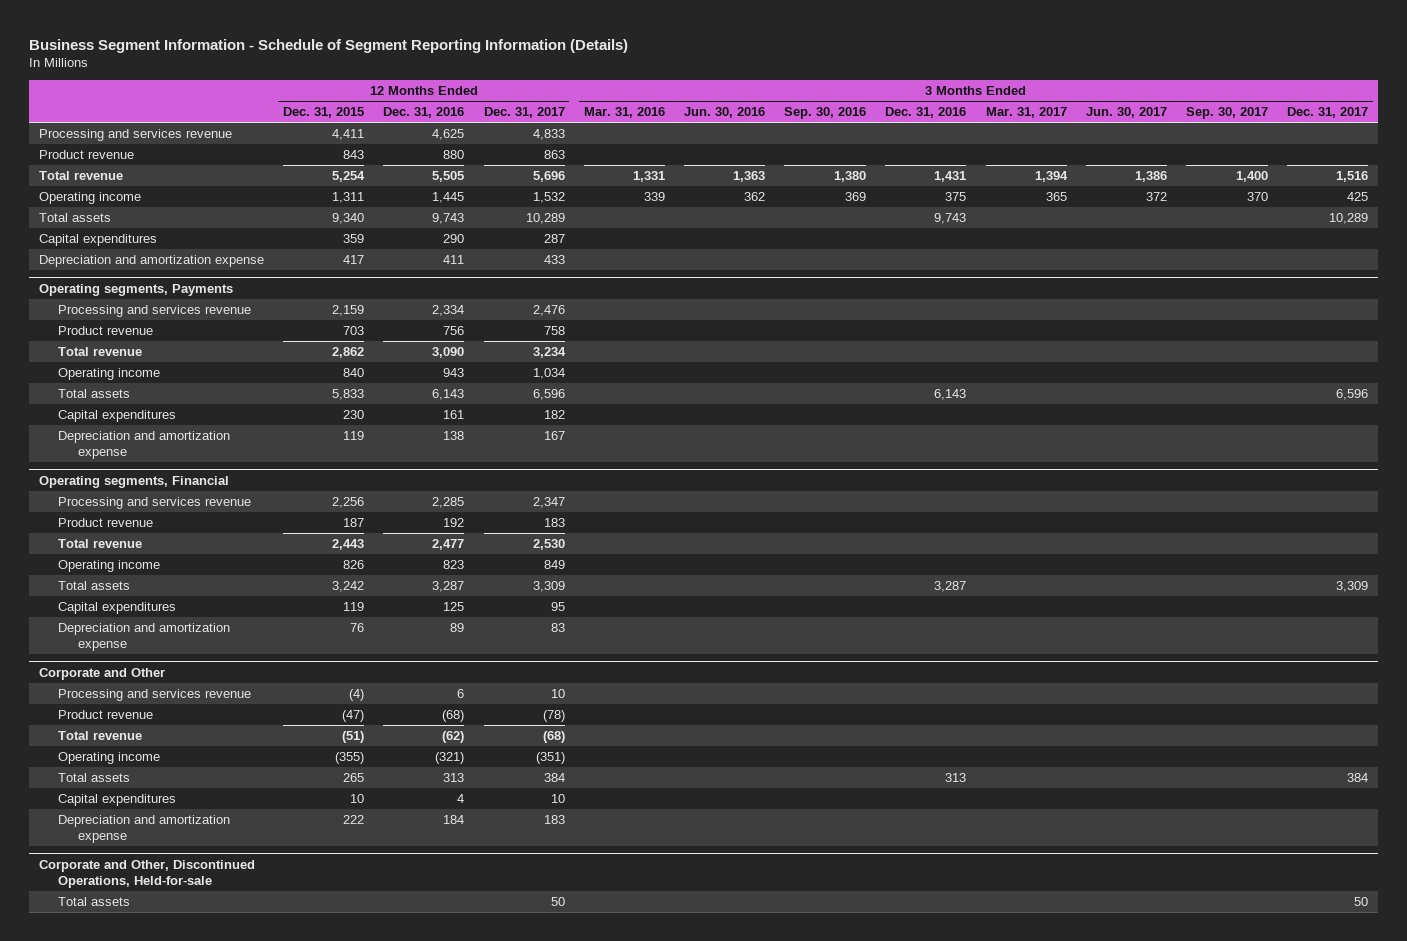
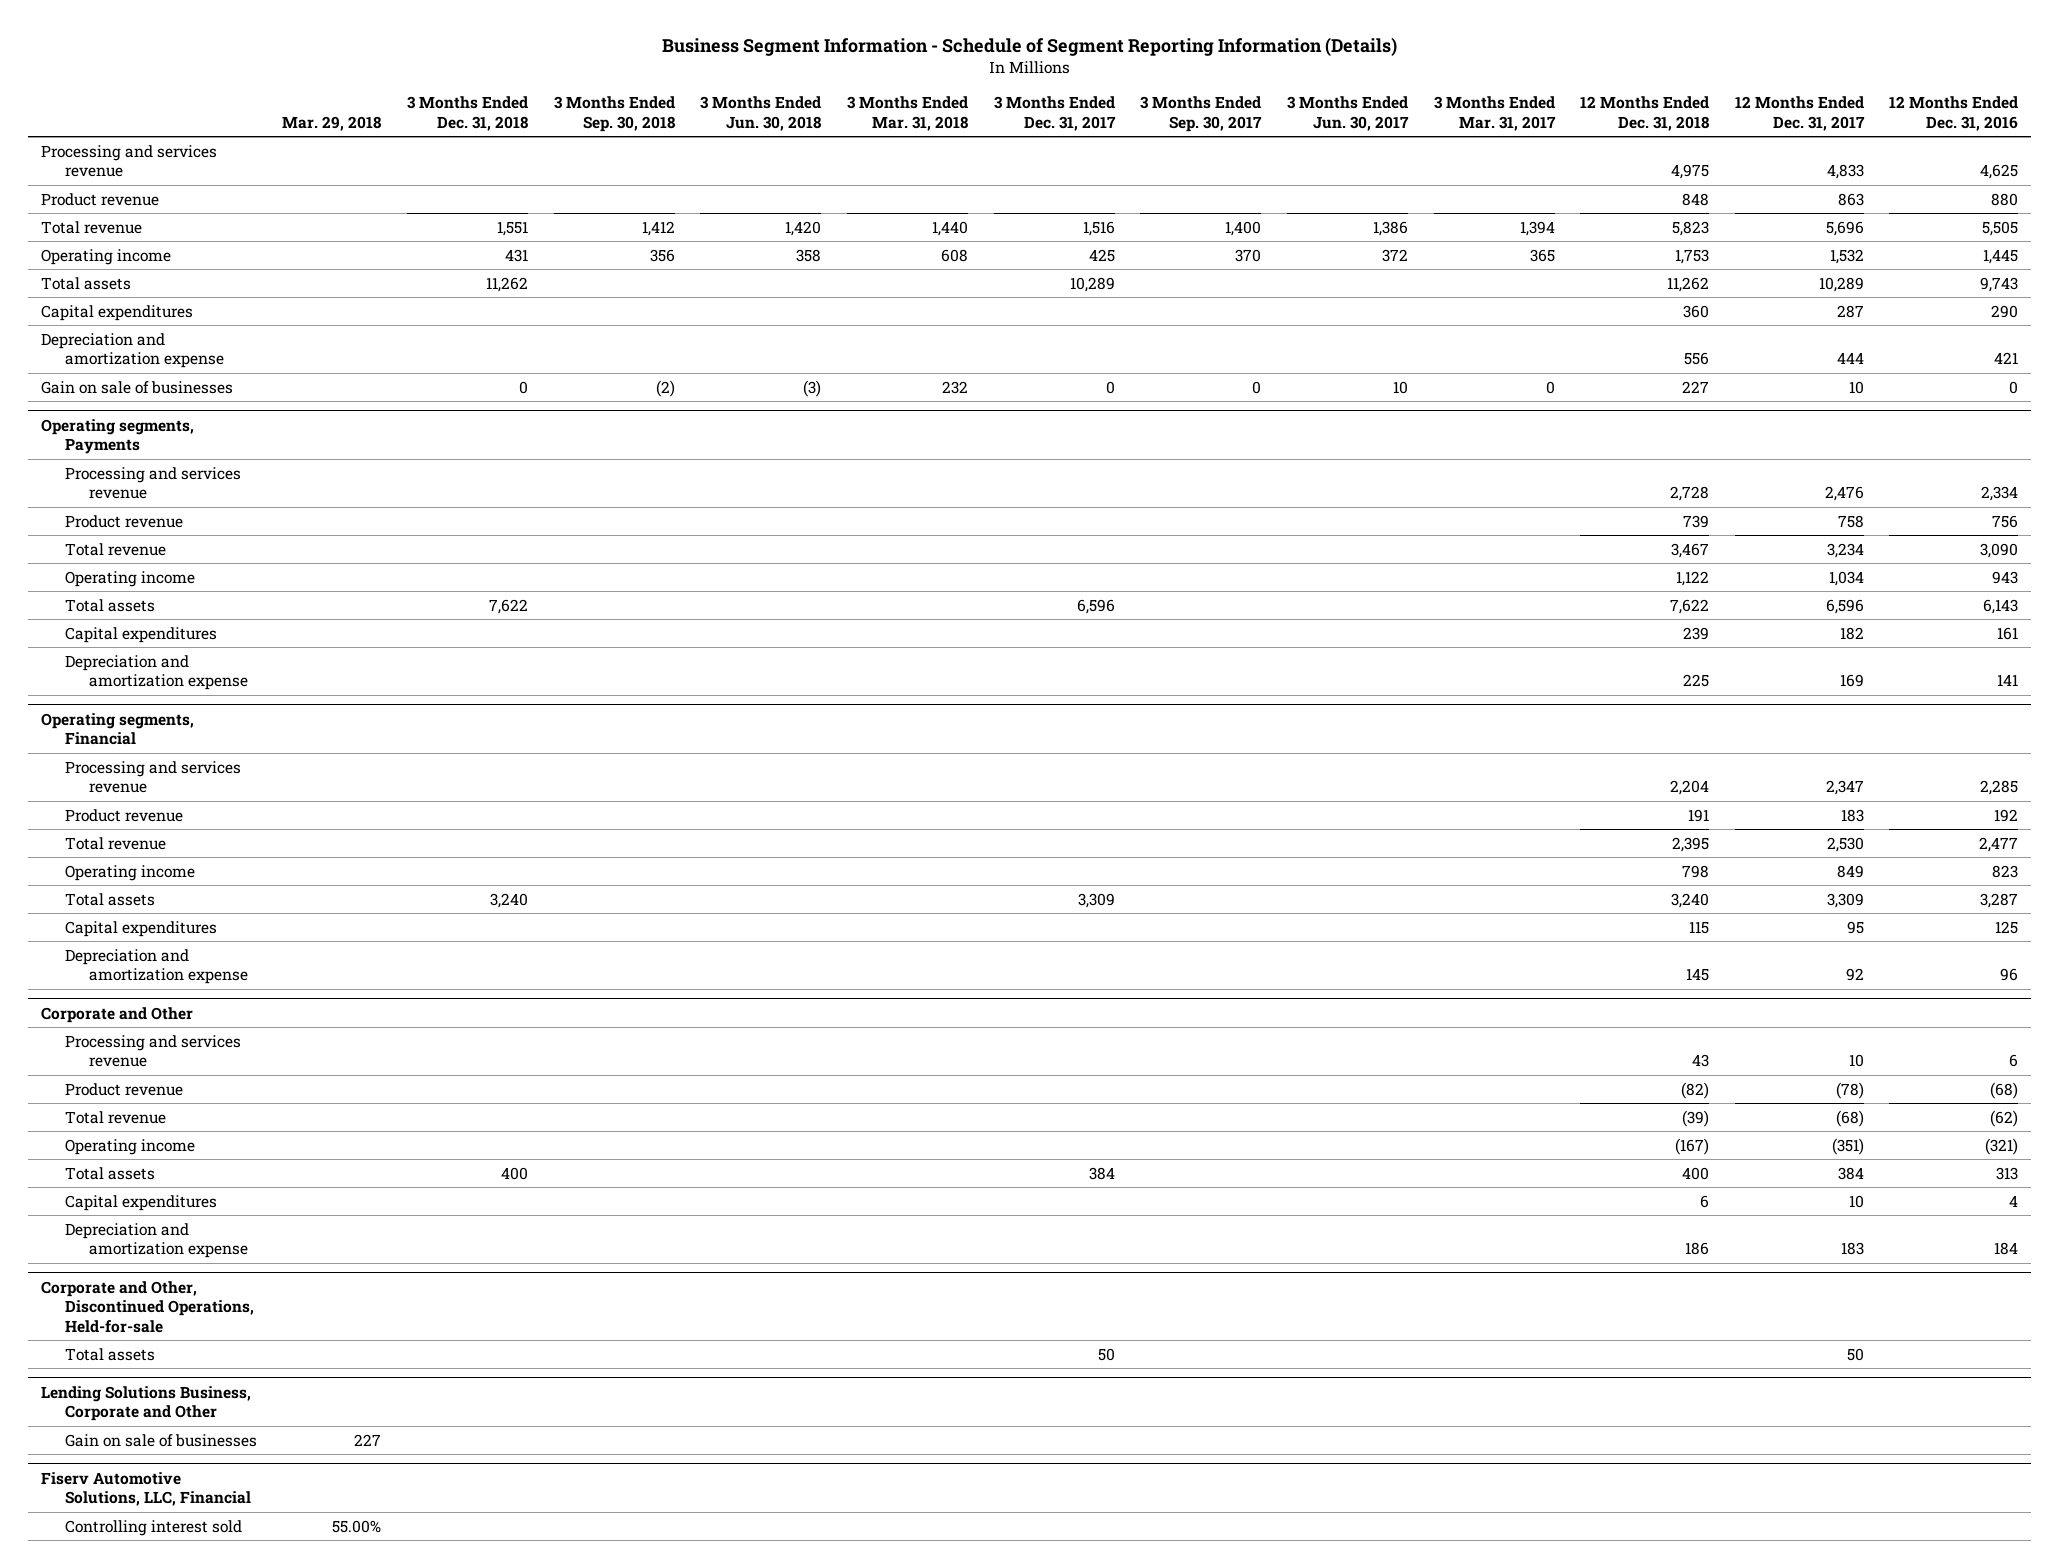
[283,107,365,119] Dec. 31, 2015 -> none
[583,107,665,119] Mar. 31, 2016 -> none
[683,107,765,119] Jun. 30, 2016 -> none
[784,107,867,120] Sep. 30, 2016 -> none
[885,107,967,119] Dec. 31, 2016 -> none
none -> [282,116,382,132] Mar. 29, 2018
none -> [407,96,529,132] 3 Months Ended Dec. 31, 2018
none -> [553,96,675,133] 3 Months Ended Sep. 30, 2018
none -> [700,96,822,132] 3 Months Ended Jun. 30, 2018
none -> [846,96,968,132] 3 Months Ended Mar. 31, 2018
none -> [1580,96,1710,132] 12 Months Ended Dec. 31, 2018
[443,255,465,265] 411 -> [1994,352,2019,365] 421
[543,255,565,265] 433 -> [1836,352,1864,365] 444
none -> [40,380,233,394] Gain on sale of businesses
[443,431,465,441] 138 -> [1997,674,2019,687] 141
[543,431,565,441] 167 -> [1839,674,1864,688] 169
[450,623,465,633] 89 -> [2000,968,2019,982] 96
[550,623,565,633] 83 -> [1845,968,1864,982] 92
none -> [40,1385,251,1422] Lending Solutions Business, Corporate and Other
none -> [64,1433,257,1447] Gain on sale of businesses
none -> [40,1471,251,1507] Fiserv Automotive Solutions, LLC, Financial
none -> [64,1519,242,1536] Controlling interest sold

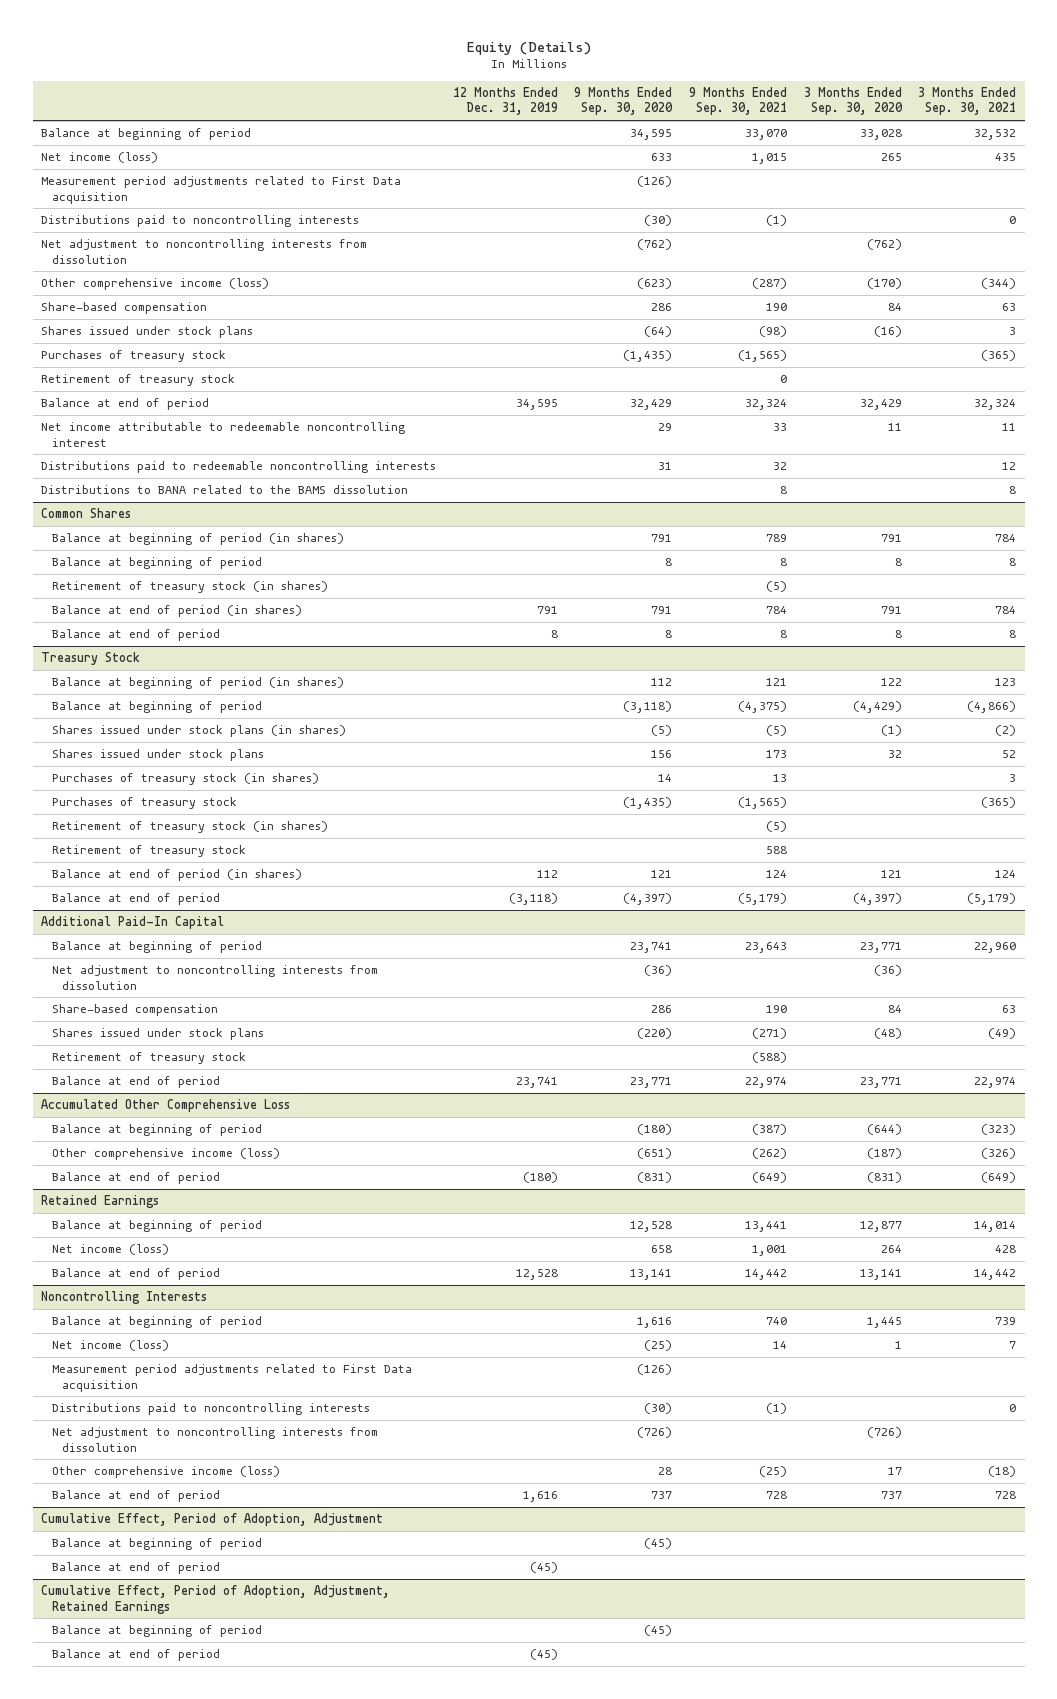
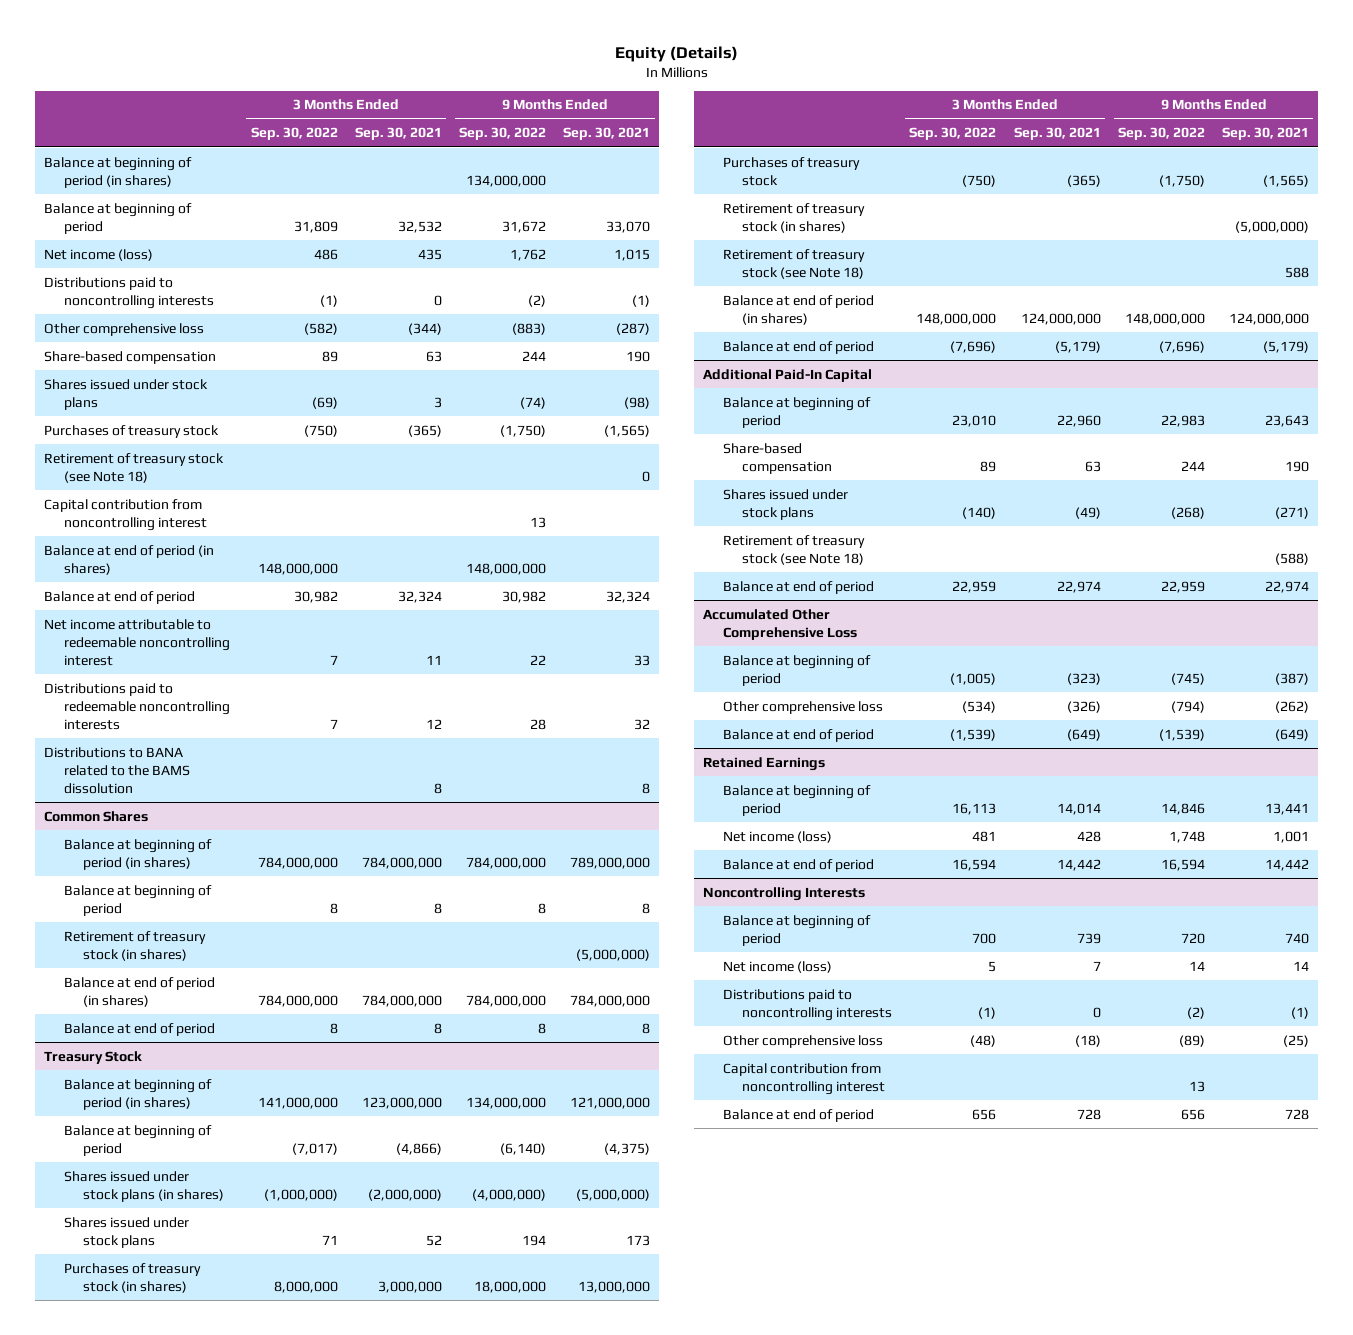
[452,86,558,116] 12 Months Ended Dec. 31, 2019 -> none
[574,86,674,116] 9 Months Ended Sep. 30, 2020 -> none
[803,86,903,116] 3 Months Ended Sep. 30, 2020 -> none
none -> [250,127,338,141] Sep. 30, 2022
none -> [458,127,546,141] Sep. 30, 2022
none -> [44,156,193,188] Balance at beginning of period (in shares)
[40,176,401,204] Measurement period adjustments related to First Data acquisition -> none
[40,239,367,264] Net adjustment to noncontrolling interests from dissolution -> none
[40,278,269,291] Other comprehensive income (loss) -> [44,322,205,336] Other comprehensive loss
[40,374,235,387] Retirement of treasury stock -> [44,452,225,483] Retirement of treasury stock (see Note 18)
none -> [44,498,207,531] Capital contribution from noncontrolling interest
none -> [44,544,215,575] Balance at end of period (in shares)
[765,534,787,543] 789 -> [570,856,651,869] 789,000,000
[995,534,1017,543] 784 -> [361,856,442,869] 784,000,000
[765,581,787,593] (5) -> [576,948,651,961] (5,000,000)
[765,606,787,615] 784 -> [570,994,651,1007] 784,000,000
[995,606,1017,615] 784 -> [361,994,442,1007] 784,000,000
[765,678,787,687] 121 -> [570,1096,651,1109] 121,000,000
[995,678,1017,687] 123 -> [361,1096,442,1109] 123,000,000
[765,725,787,737] (5) -> [576,1188,651,1201] (5,000,000)
[995,725,1017,737] (2) -> [367,1188,442,1201] (2,000,000)
[772,774,787,783] 13 -> [578,1280,651,1293] 13,000,000
[1009,774,1017,783] 3 -> [377,1280,442,1293] 3,000,000
[765,821,787,833] (5) -> [1235,220,1310,233] (5,000,000)
[51,845,246,858] Retirement of treasury stock -> [722,248,865,279] Retirement of treasury stock (see Note 18)
[765,870,787,879] 124 -> [1229,312,1310,325] 124,000,000
[995,870,1017,879] 124 -> [1020,312,1101,325] 124,000,000
[51,965,378,990] Net adjustment to noncontrolling interests from dissolution -> none
[51,1052,246,1065] Retirement of treasury stock -> [722,534,865,565] Retirement of treasury stock (see Note 18)
[51,1148,280,1161] Other comprehensive income (loss) -> [722,700,883,714] Other comprehensive loss
[51,1364,412,1392] Measurement period adjustments related to First Data acquisition -> none
[51,1427,378,1452] Net adjustment to noncontrolling interests from dissolution -> none
[51,1466,280,1479] Other comprehensive income (loss) -> [722,1034,883,1048] Other comprehensive loss
none -> [722,1062,886,1095] Capital contribution from noncontrolling interest
[40,1513,383,1527] Cumulative Effect, Period of Adoption, Adjustment -> none
[51,1538,262,1551] Balance at beginning of period -> none
[51,1562,220,1575] Balance at end of period -> none
[40,1585,390,1614] Cumulative Effect, Period of Adoption, Adjustment, Retained Earnings -> none
[51,1625,262,1638] Balance at beginning of period -> none
[51,1649,220,1662] Balance at end of period -> none

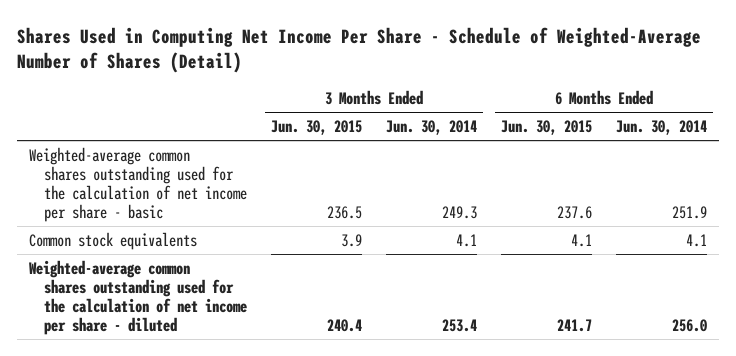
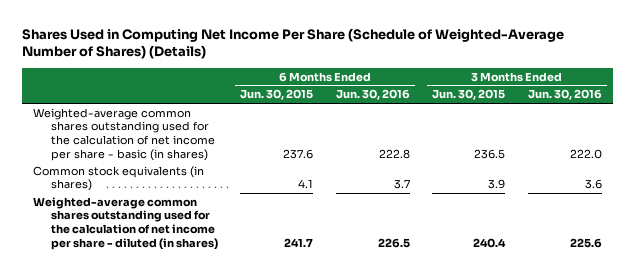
[16,26,701,74] Shares Used in Computing Net Income Per Share - Schedule of Weighted-Average Number of Shares (Detail) -> [21,28,564,60] Shares Used in Computing Net Income Per Share (Schedule of Weighted-Average Number of Shares) (Details)
[386,119,478,135] Jun. 30, 2014 -> none
[616,119,708,135] Jun. 30, 2014 -> none
none -> [335,89,410,101] Jun. 30, 2016
none -> [527,89,602,101] Jun. 30, 2016
[28,146,248,223] Weighted-average common shares outstanding used for the calculation of net income per share - basic -> [33,107,215,161] Weighted-average common shares outstanding used for the calculation of net income per share - basic (in shares)
[28,231,197,250] Common stock equivalents -> [33,165,205,192] Common stock equivalents (in shares)
[28,259,248,336] Weighted-average common shares outstanding used for the calculation of net income per share - diluted -> [33,196,218,250] Weighted-average common shares outstanding used for the calculation of net income per share - diluted (in shares)

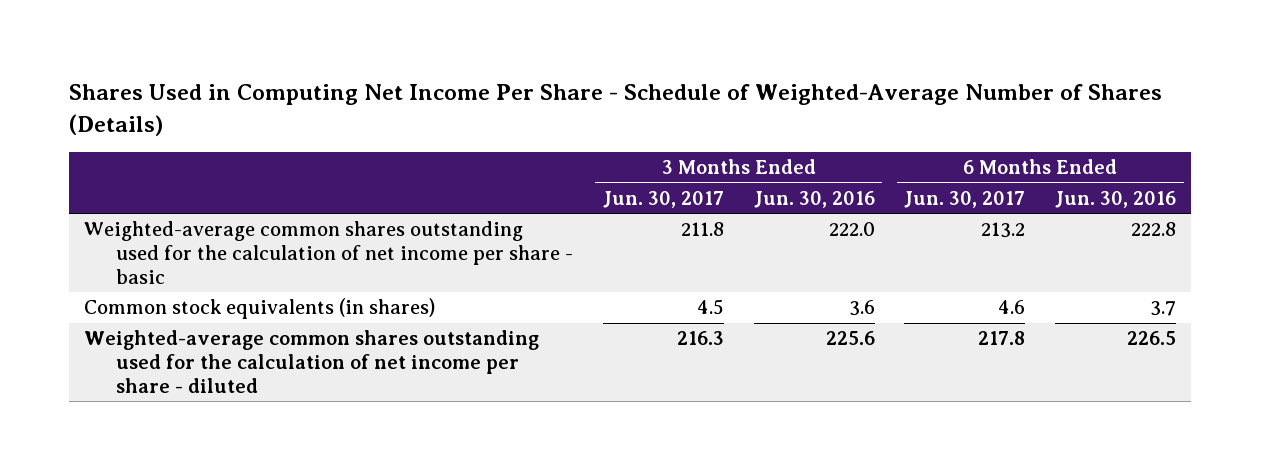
[21,28,564,60] Shares Used in Computing Net Income Per Share (Schedule of Weighted-Average Number of Shares) (Details) -> [69,84,1163,136] Shares Used in Computing Net Income Per Share - Schedule of Weighted-Average Number of Shares (Details)
[240,89,314,101] Jun. 30, 2015 -> none
[432,89,506,101] Jun. 30, 2015 -> none
none -> [602,190,724,208] Jun. 30, 2017
none -> [904,190,1026,208] Jun. 30, 2017
[33,107,215,161] Weighted-average common shares outstanding used for the calculation of net income per share - basic (in shares) -> [84,221,573,284] Weighted-average common shares outstanding used for the calculation of net income per share - basic
[33,196,218,250] Weighted-average common shares outstanding used for the calculation of net income per share - diluted (in shares) -> [84,330,540,393] Weighted-average common shares outstanding used for the calculation of net income per share - diluted

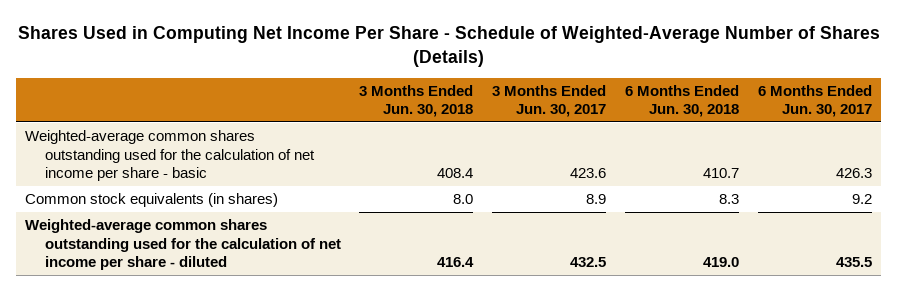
[753,190,875,208] Jun. 30, 2016 -> none
[1055,190,1177,208] Jun. 30, 2016 -> none
none -> [359,84,474,118] 3 Months Ended Jun. 30, 2018
none -> [625,84,740,118] 6 Months Ended Jun. 30, 2018
[680,222,724,237] 211.8 -> [570,167,607,178] 423.6
[981,222,1026,239] 213.2 -> [835,167,872,178] 426.3
[696,299,724,316] 4.5 -> [586,194,607,205] 8.9
[998,300,1026,315] 4.6 -> [851,194,872,205] 9.2
[676,331,724,346] 216.3 -> [570,256,607,267] 432.5
[978,331,1026,346] 217.8 -> [835,256,872,267] 435.5

